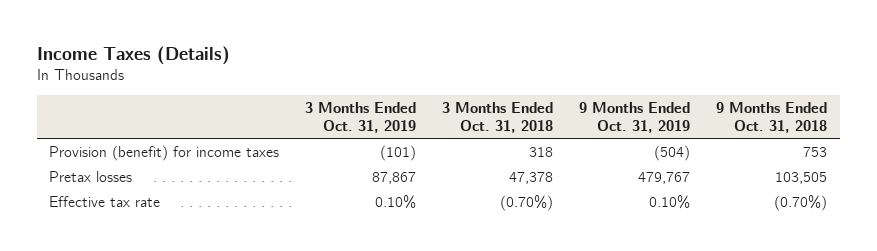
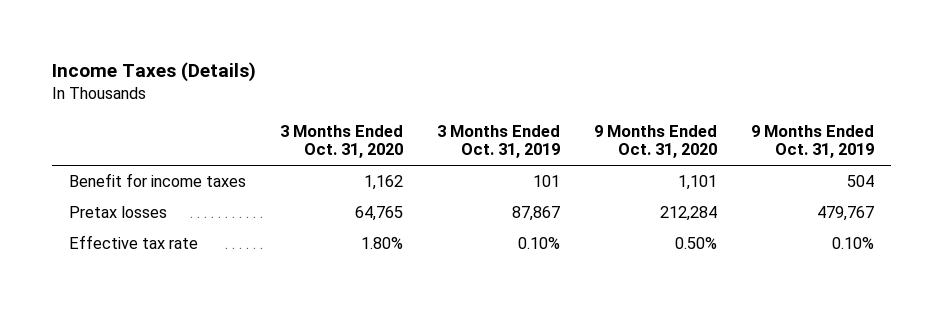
[442,101,554,134] 3 Months Ended Oct. 31, 2018 -> none
[716,101,828,134] 9 Months Ended Oct. 31, 2018 -> none
none -> [279,124,403,159] 3 Months Ended Oct. 31, 2020
none -> [593,124,717,159] 9 Months Ended Oct. 31, 2020
[49,144,280,161] Provision (benefit) for income taxes -> [68,173,246,188] Benefit for income taxes
[380,144,417,161] (101) -> [532,175,560,188] 101
[654,144,691,161] (504) -> [847,175,875,188] 504

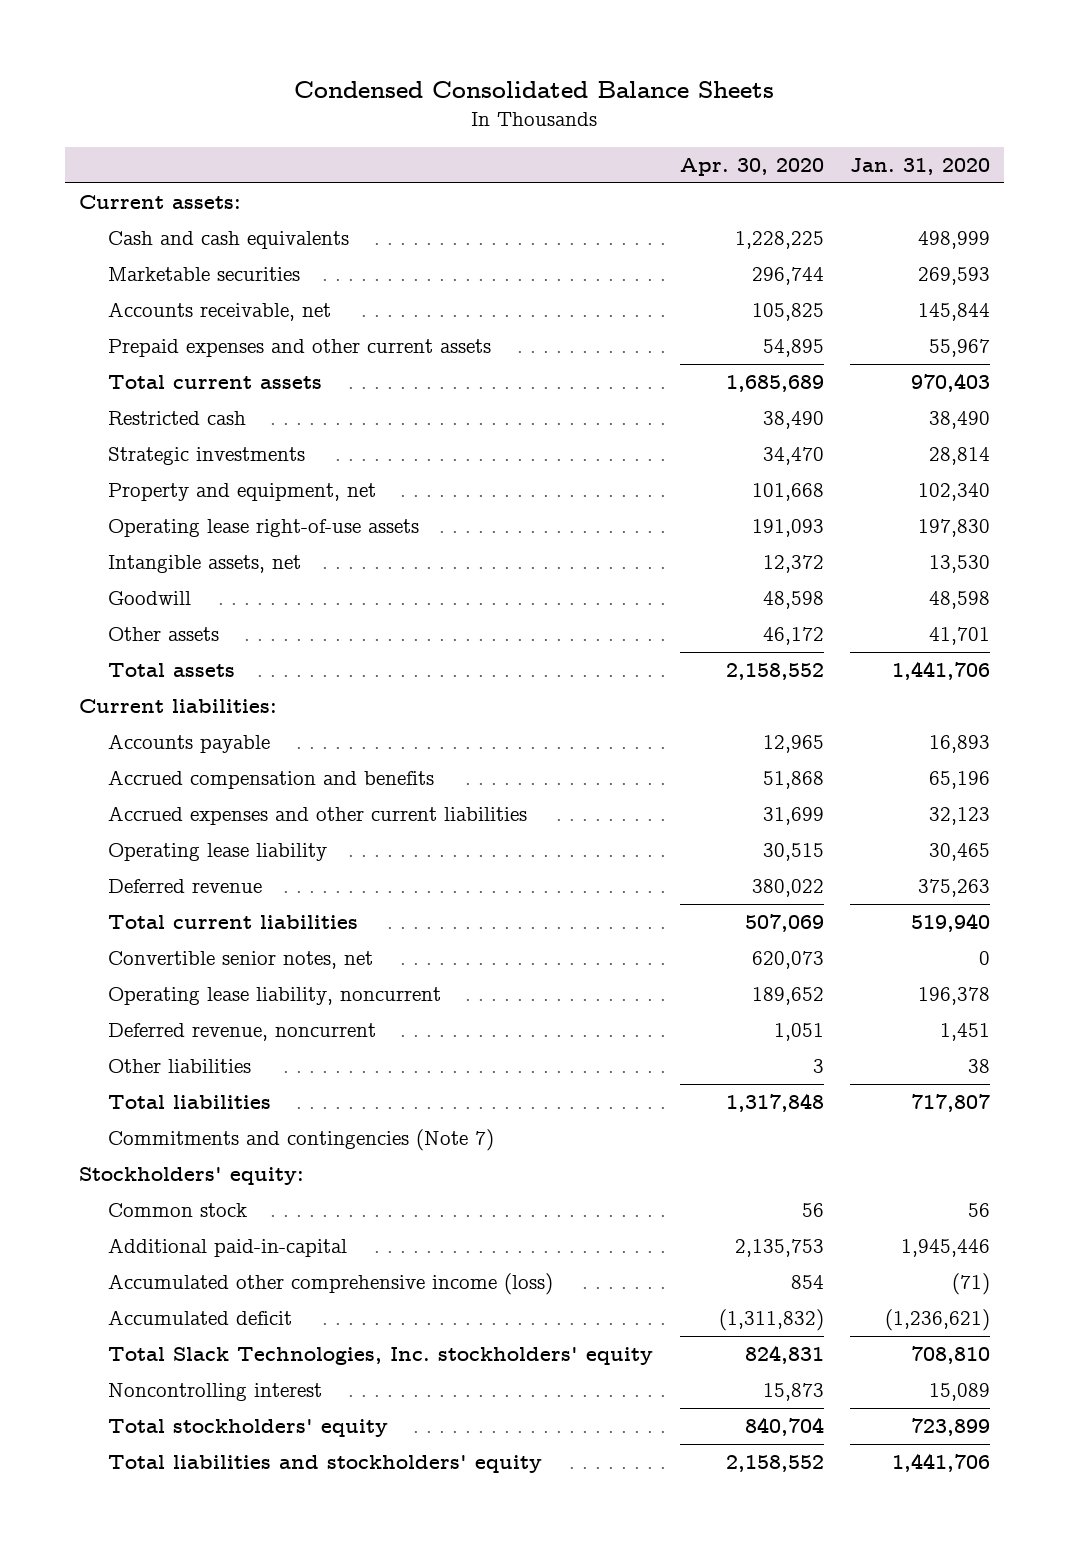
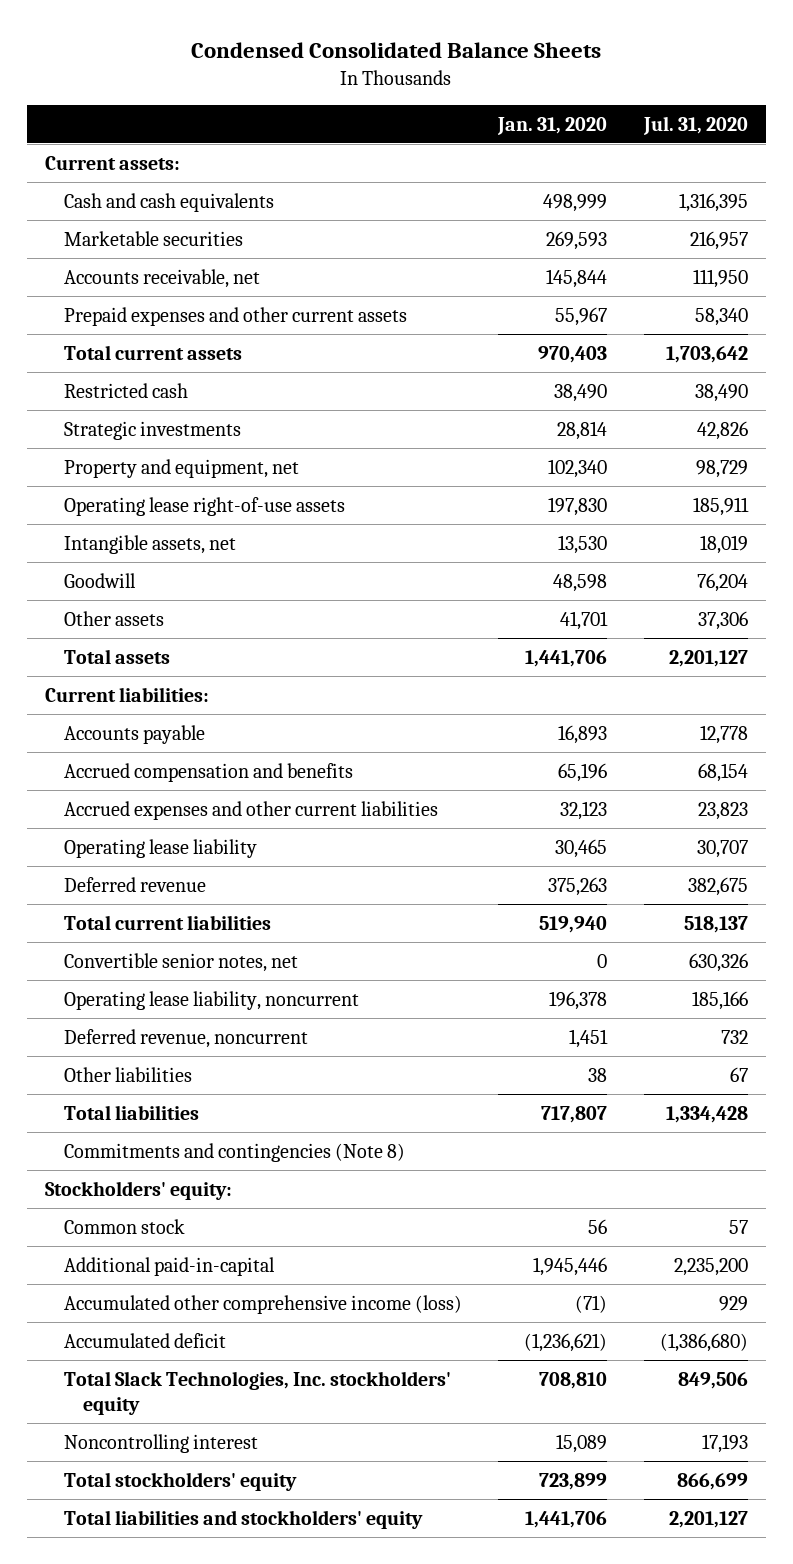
[679,158,824,177] Apr. 30, 2020 -> none
none -> [642,115,748,135] Jul. 31, 2020
[107,1129,494,1152] Commitments and contingencies (Note 7) -> [64,1142,406,1162] Commitments and contingencies (Note 8)

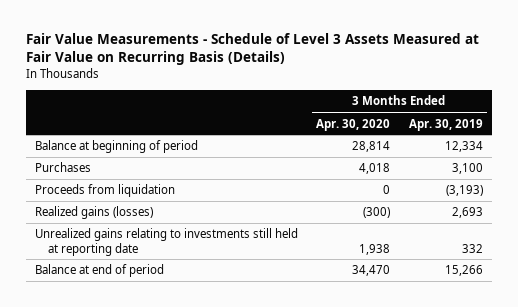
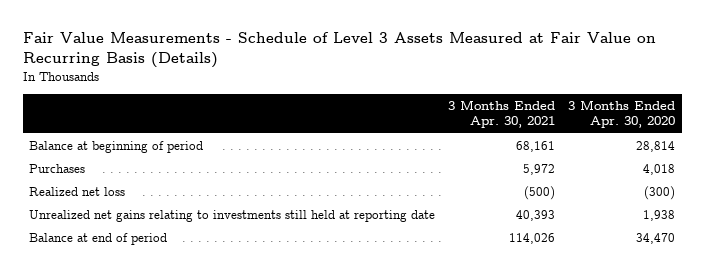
[408,118,483,131] Apr. 30, 2019 -> none
none -> [448,100,556,129] 3 Months Ended Apr. 30, 2021
[35,184,176,198] Proceeds from liquidation -> none
[35,206,154,220] Realized gains (losses) -> [29,187,126,197] Realized net loss
[35,228,299,256] Unrealized gains relating to investments still held at reporting date -> [29,210,436,223] Unrealized net gains relating to investments still held at reporting date

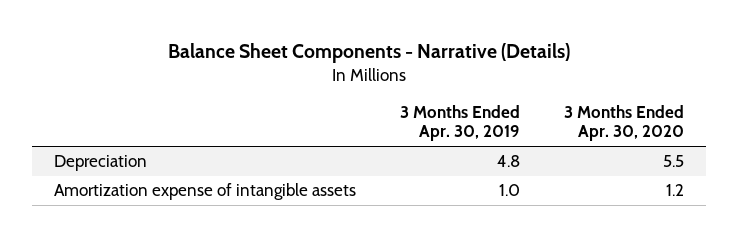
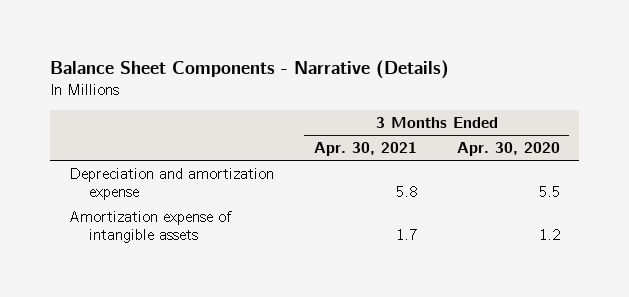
[399,104,520,142] 3 Months Ended Apr. 30, 2019 -> none
none -> [313,142,417,157] Apr. 30, 2021
[53,155,147,172] Depreciation -> [69,167,275,201] Depreciation and amortization expense

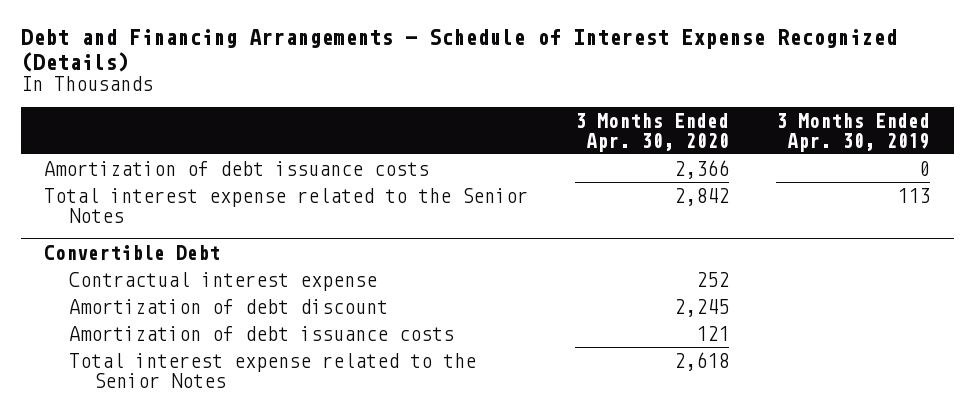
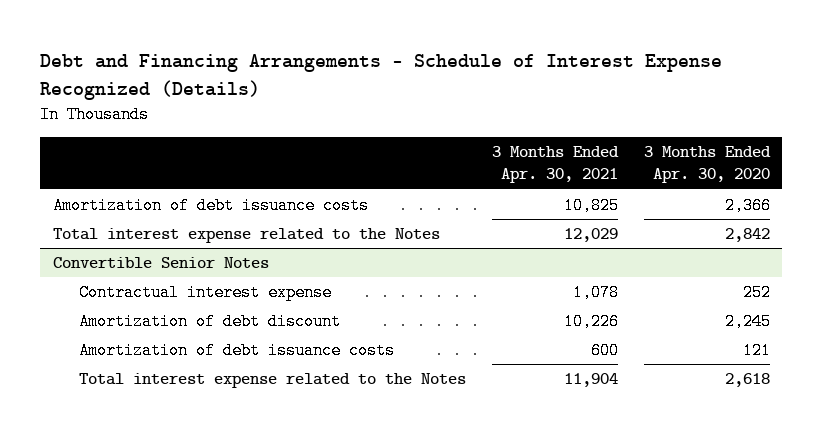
[776,112,931,152] 3 Months Ended Apr. 30, 2019 -> none
none -> [491,145,619,184] 3 Months Ended Apr. 30, 2021
[44,187,529,223] Total interest expense related to the Senior Notes -> [52,227,440,243] Total interest expense related to the Notes
[44,244,221,260] Convertible Debt -> [52,256,269,268] Convertible Senior Notes
[69,352,477,388] Total interest expense related to the Senior Notes -> [79,372,467,388] Total interest expense related to the Notes

